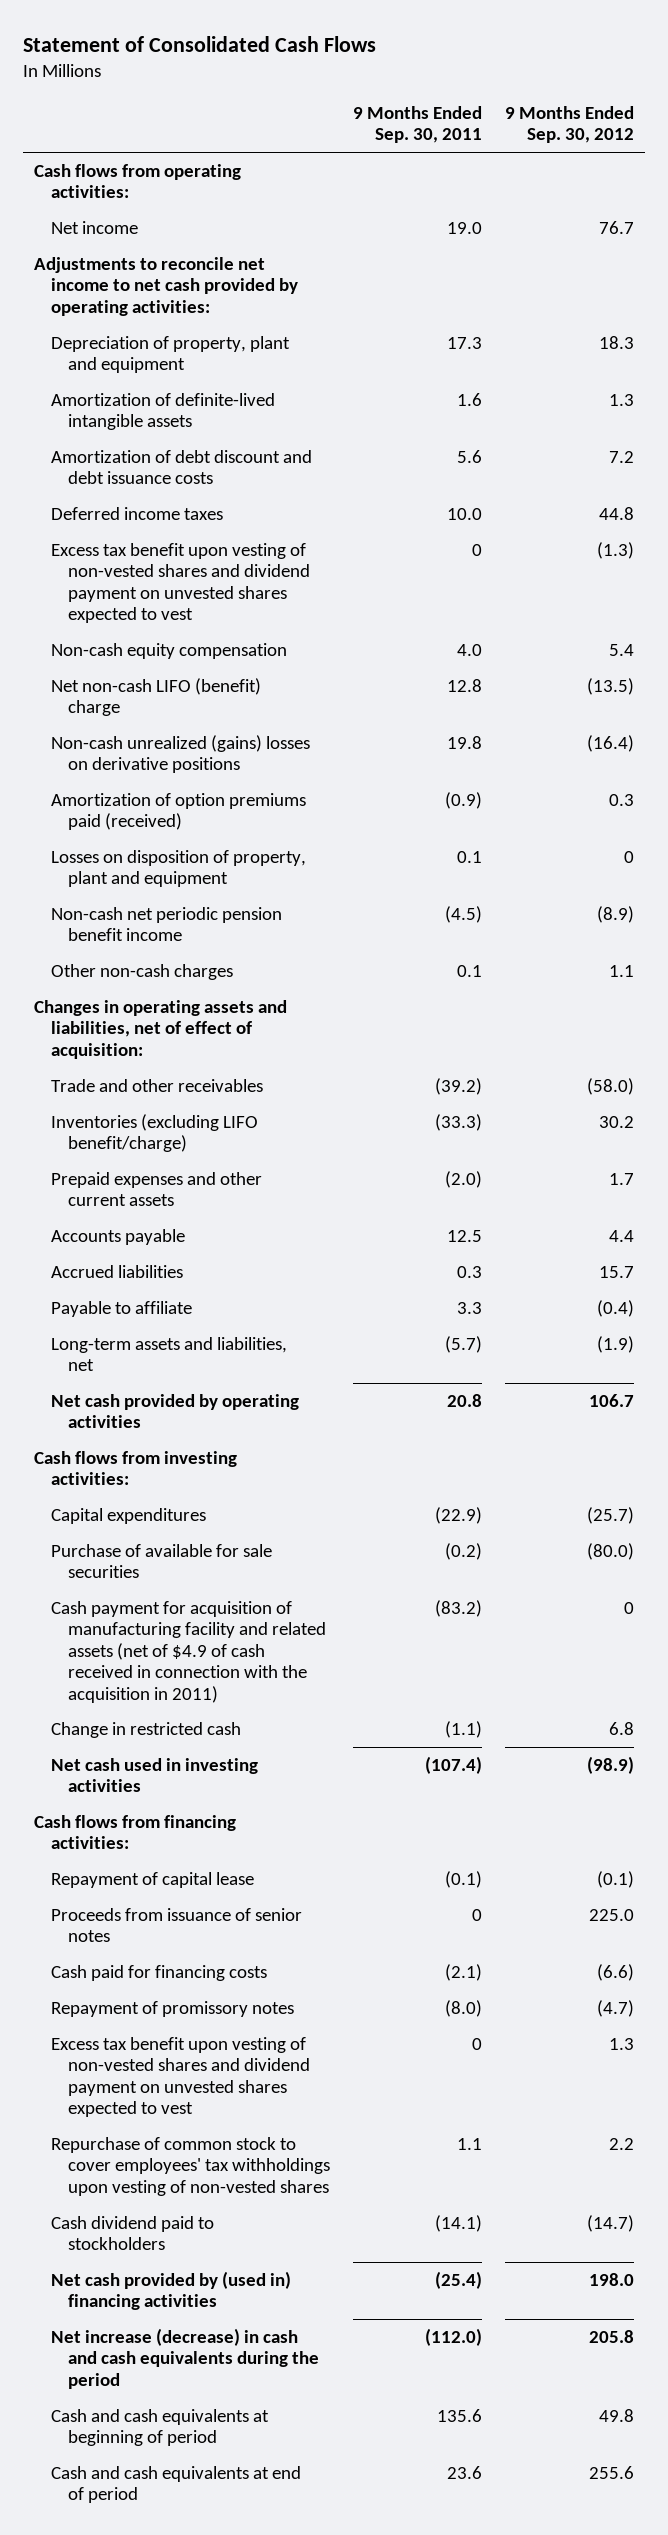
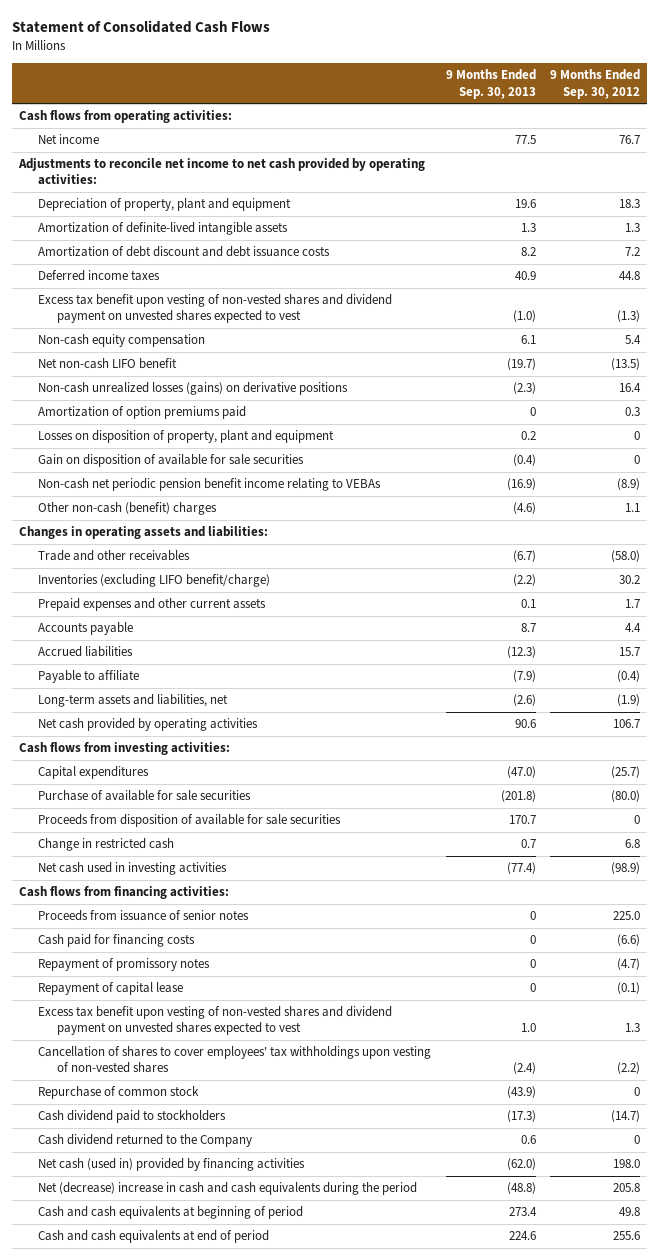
[353,106,483,144] 9 Months Ended Sep. 30, 2011 -> none
none -> [445,69,536,99] 9 Months Ended Sep. 30, 2013
[51,677,262,717] Net non-cash LIFO (benefit) charge -> [38,358,178,370] Net non-cash LIFO benefit
[51,734,311,774] Non-cash unrealized (gains) losses on derivative positions -> [38,382,349,396] Non-cash unrealized losses (gains) on derivative positions
[586,734,634,752] (16.4) -> [619,383,642,393] 16.4
[51,792,307,831] Amortization of option premiums paid (received) -> [38,406,247,420] Amortization of option premiums paid
none -> [38,454,305,468] Gain on disposition of available for sale securities
[51,906,283,942] Non-cash net periodic pension benefit income -> [38,478,382,492] Non-cash net periodic pension benefit income relating to VEBAs
[51,963,234,980] Other non-cash charges -> [38,502,218,516] Other non-cash (benefit) charges
[34,999,288,1059] Changes in operating assets and liabilities, net of effect of acquisition: -> [19,526,269,540] Changes in operating assets and liabilities:
[51,1600,327,1703] Cash payment for acquisition of manufacturing facility and related assets (net of $4.9 of cash received in connection with the acquisition in 2011) -> none
none -> [38,814,342,828] Proceeds from disposition of available for sale securities
[51,1871,255,1888] Repayment of capital lease -> [38,982,184,996] Repayment of capital lease
[51,2136,331,2196] Repurchase of common stock to cover employees' tax withholdings upon vesting of non-vested shares -> [38,1046,432,1074] Cancellation of shares to cover employees' tax withholdings upon vesting of non-vested shares
[608,2137,634,2150] 2.2 -> [617,1062,641,1075] (2.2)
none -> [38,1086,200,1100] Repurchase of common stock
none -> [38,1134,253,1148] Cash dividend returned to the Company
[51,2270,292,2311] Net cash provided by (used in) financing activities -> [38,1158,306,1172] Net cash (used in) provided by financing activities
[51,2327,320,2389] Net increase (decrease) in cash and cash equivalents during the period -> [38,1182,418,1196] Net (decrease) increase in cash and cash equivalents during the period

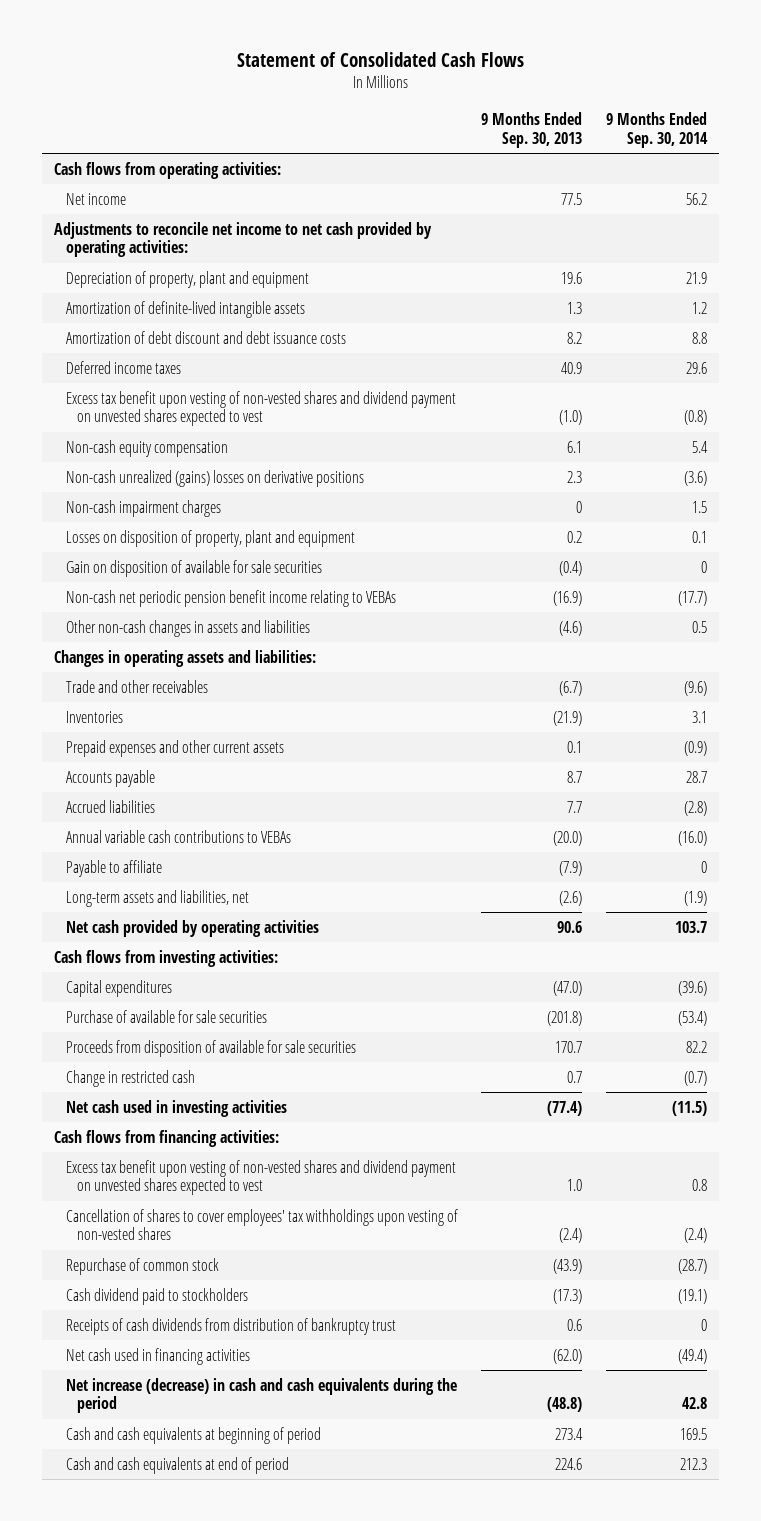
[550,69,641,99] 9 Months Ended Sep. 30, 2012 -> none
none -> [606,112,709,148] 9 Months Ended Sep. 30, 2014
[38,358,178,370] Net non-cash LIFO benefit -> none
[38,406,247,420] Amortization of option premiums paid -> none
[38,382,349,396] Non-cash unrealized losses (gains) on derivative positions -> [65,469,364,487] Non-cash unrealized (gains) losses on derivative positions
[512,382,536,395] (2.3) -> [567,470,583,483] 2.3
none -> [65,499,221,517] Non-cash impairment charges
[38,502,218,516] Other non-cash (benefit) charges -> [65,619,310,637] Other non-cash changes in assets and liabilities
[38,574,271,588] Inventories (excluding LIFO benefit/charge) -> [65,710,123,723] Inventories
[512,574,536,587] (2.2) -> [553,710,583,726] (21.9)
[506,646,536,659] (12.3) -> [567,800,583,813] 7.7
none -> [65,829,291,843] Annual variable cash contributions to VEBAs
[38,910,250,922] Proceeds from issuance of senior notes -> none
[38,934,196,948] Cash paid for financing costs -> none
[38,958,211,972] Repayment of promissory notes -> none
[38,982,184,996] Repayment of capital lease -> none
[38,1134,253,1148] Cash dividend returned to the Company -> [65,1317,396,1335] Receipts of cash dividends from distribution of bankruptcy trust
[38,1158,306,1172] Net cash (used in) provided by financing activities -> [65,1347,250,1365] Net cash used in financing activities
[38,1182,418,1196] Net (decrease) increase in cash and cash equivalents during the period -> [65,1377,457,1414] Net increase (decrease) in cash and cash equivalents during the period

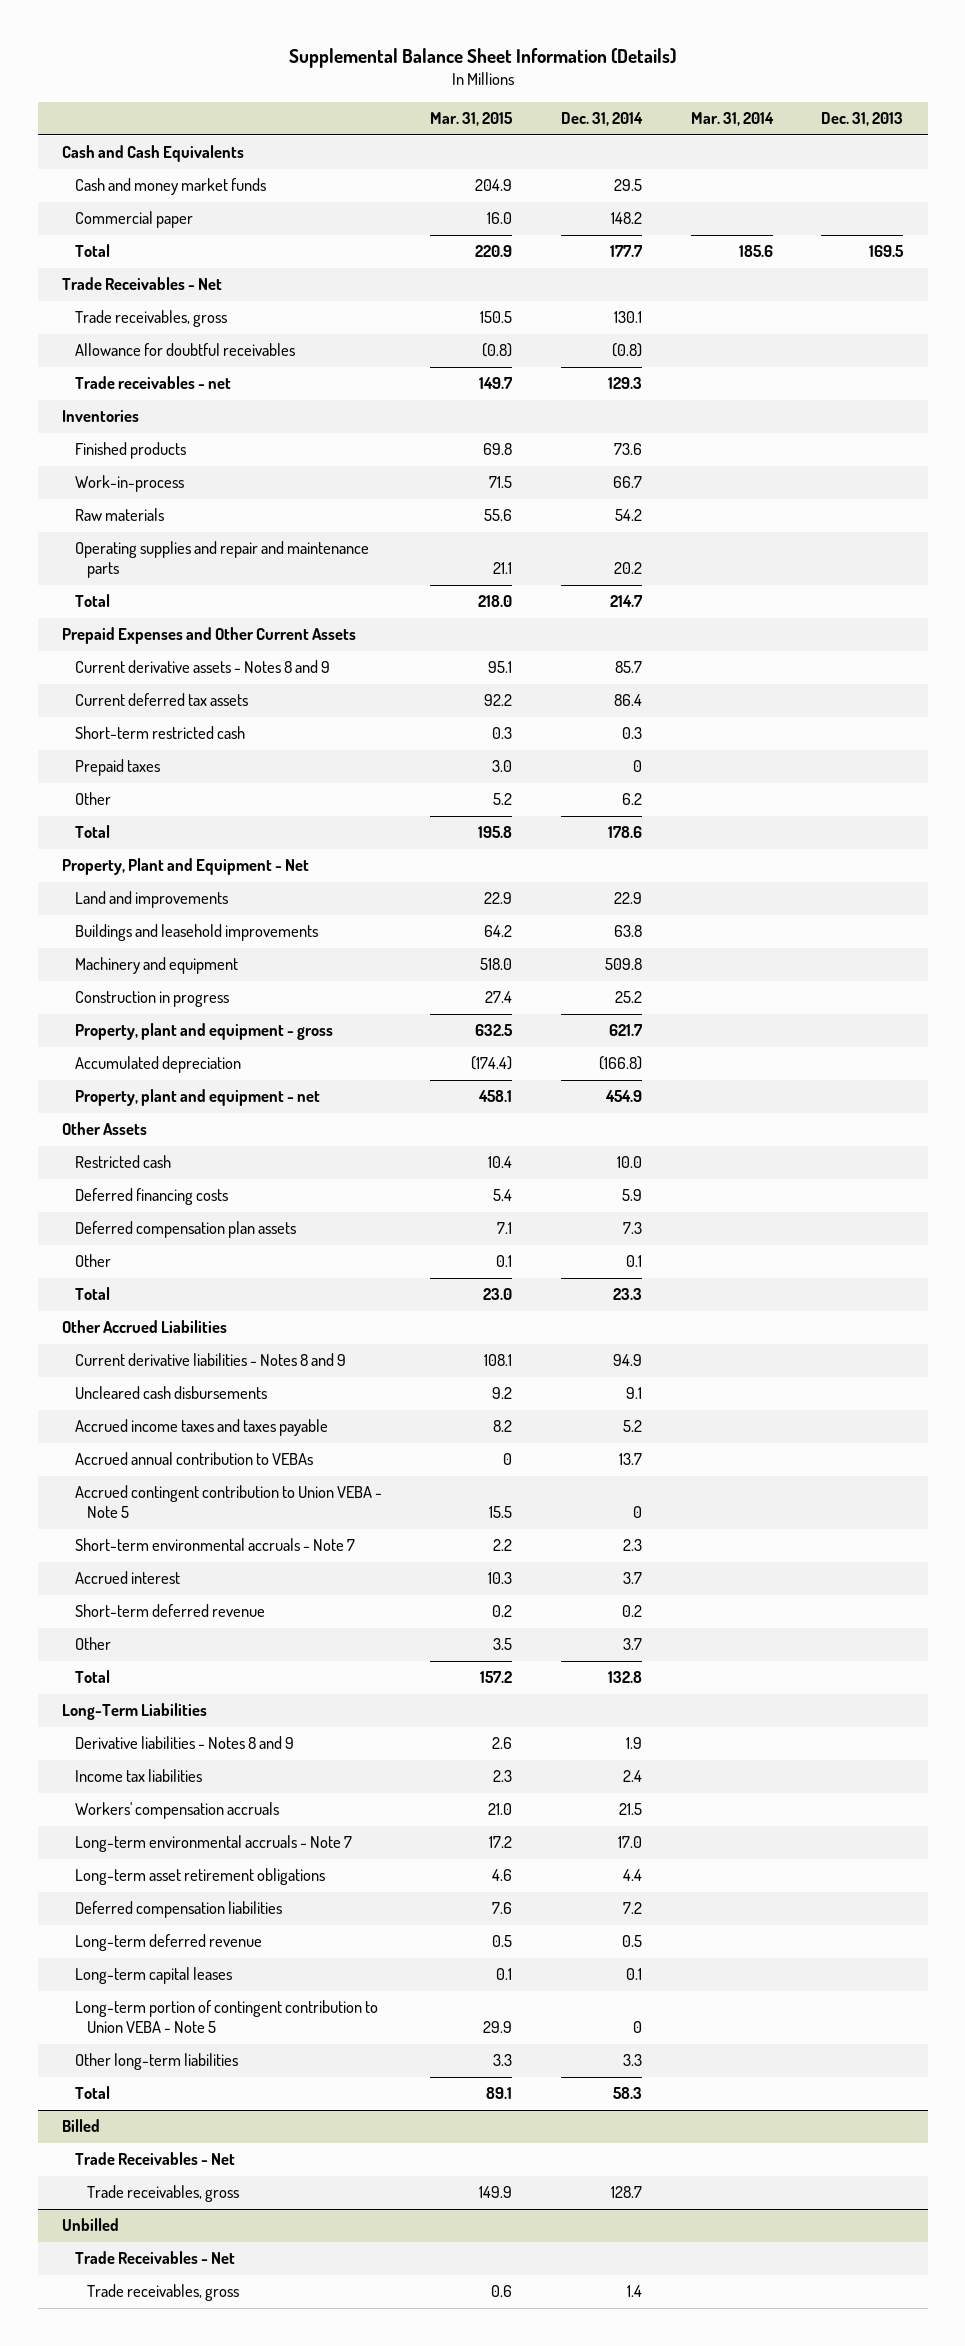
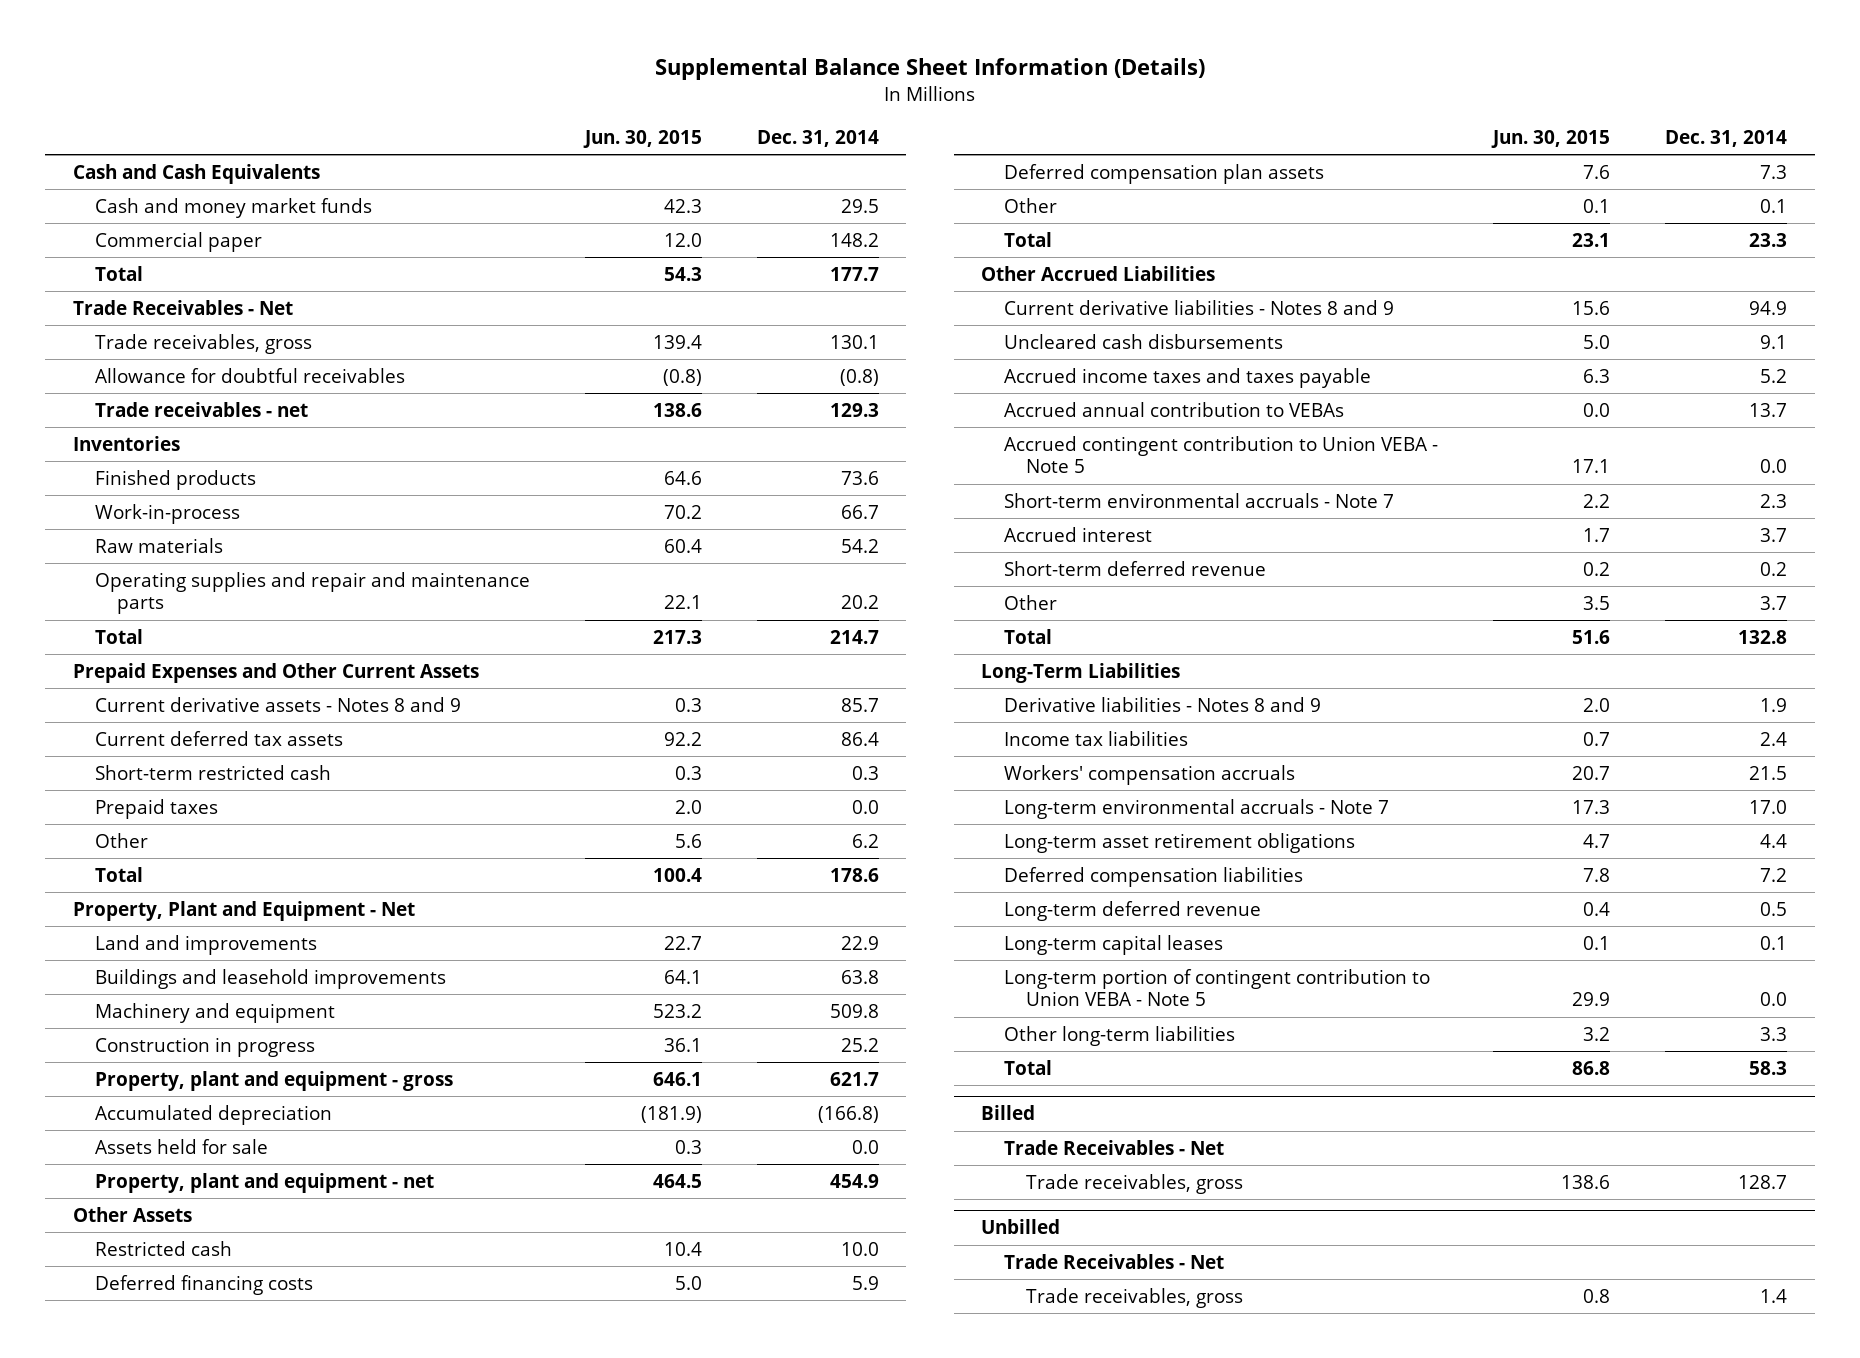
[430,112,514,127] Mar. 31, 2015 -> none
[690,112,774,127] Mar. 31, 2014 -> none
[821,112,904,127] Dec. 31, 2013 -> none
none -> [582,129,702,148] Jun. 30, 2015
[632,760,642,773] 0 -> [851,799,879,814] 0.0
none -> [94,1138,268,1154] Assets held for sale
[632,1506,642,1519] 0 -> [1760,459,1788,474] 0.0
[632,2021,642,2034] 0 -> [1760,992,1788,1007] 0.0

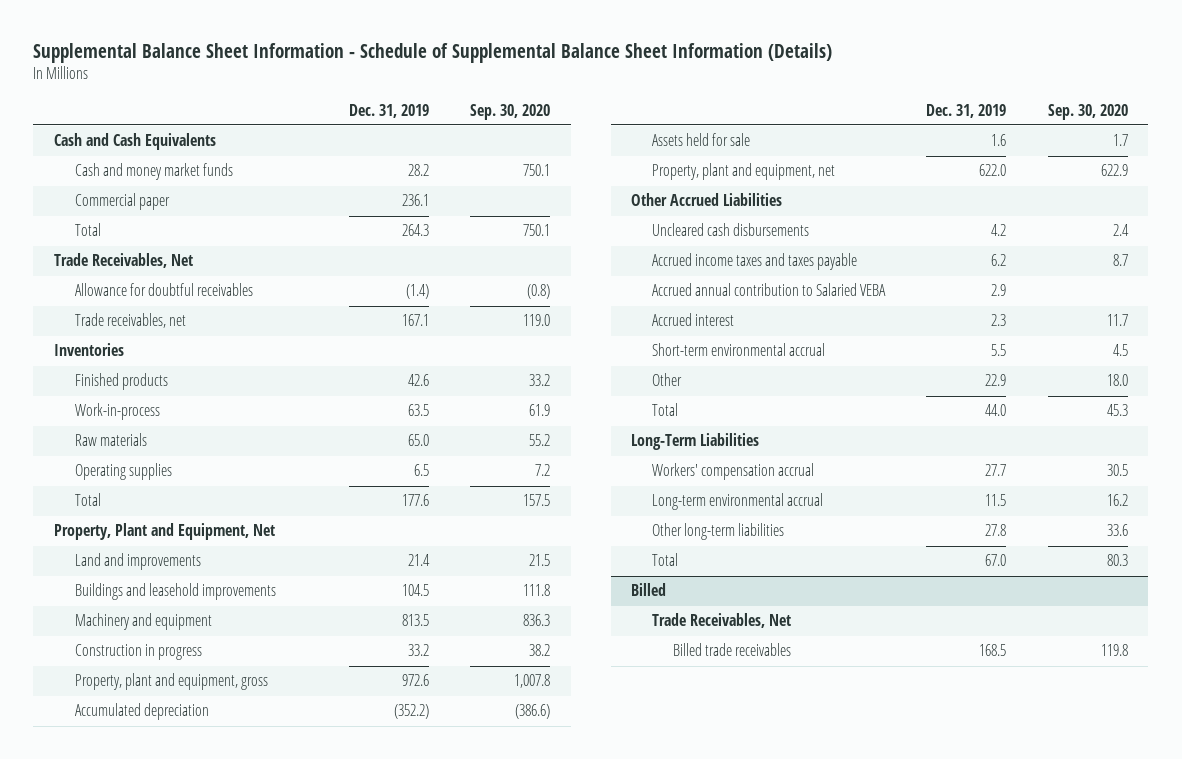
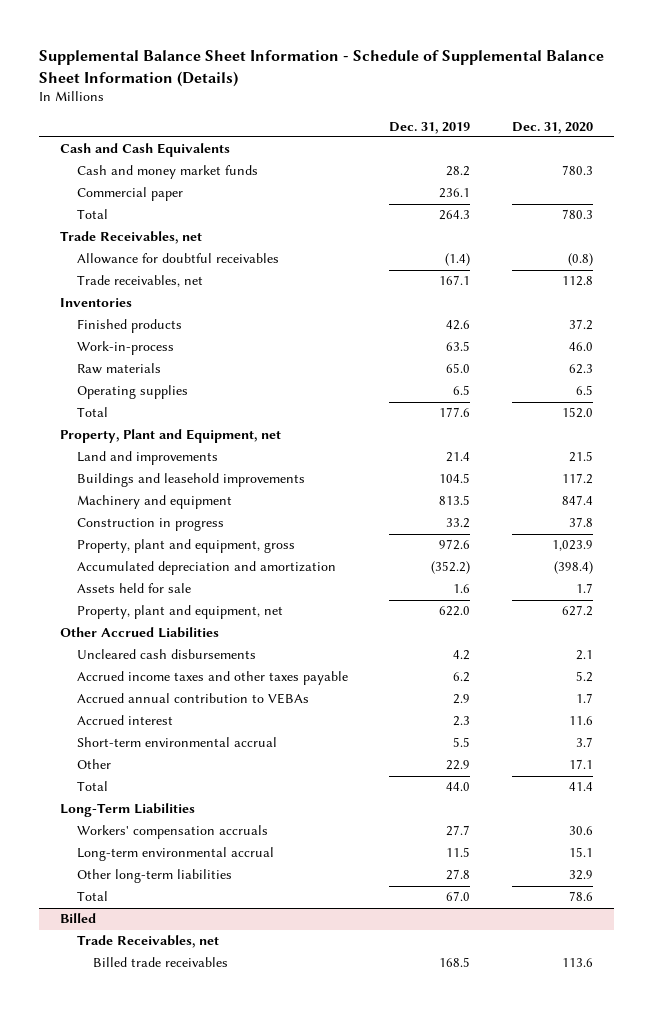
[470,103,551,120] Sep. 30, 2020 -> none
none -> [512,121,594,134] Dec. 31, 2020
[53,253,193,269] Trade Receivables, Net -> [60,231,203,245] Trade Receivables, net
[53,523,275,541] Property, Plant and Equipment, Net -> [60,429,282,444] Property, Plant and Equipment, net
[74,703,209,721] Accumulated depreciation -> [76,561,336,576] Accumulated depreciation and amortization
[652,253,858,271] Accrued income taxes and taxes payable -> [76,671,348,686] Accrued income taxes and other taxes payable
[652,283,887,297] Accrued annual contribution to Salaried VEBA -> [76,693,309,705] Accrued annual contribution to VEBAs
[652,463,815,481] Workers' compensation accrual -> [76,825,268,840] Workers' compensation accruals
[652,613,792,629] Trade Receivables, Net -> [76,935,219,949] Trade Receivables, net

